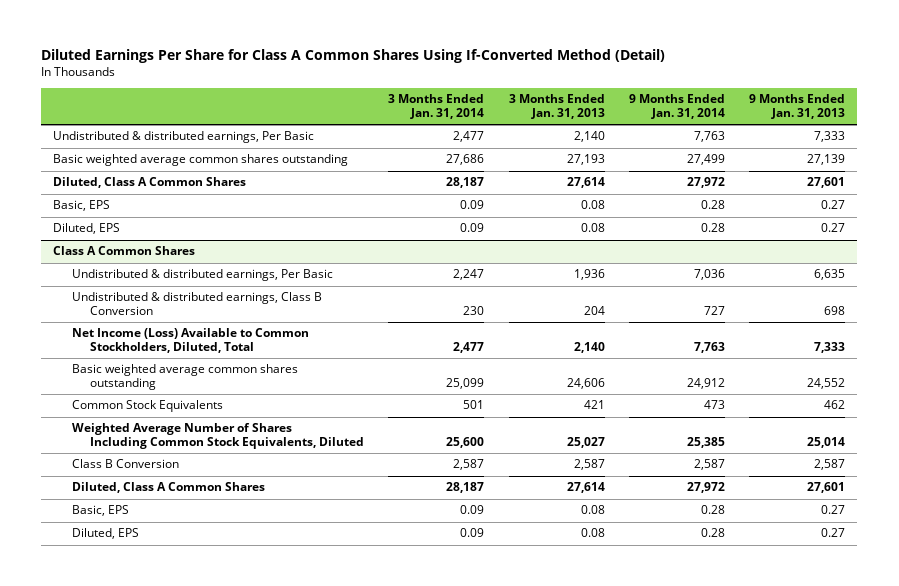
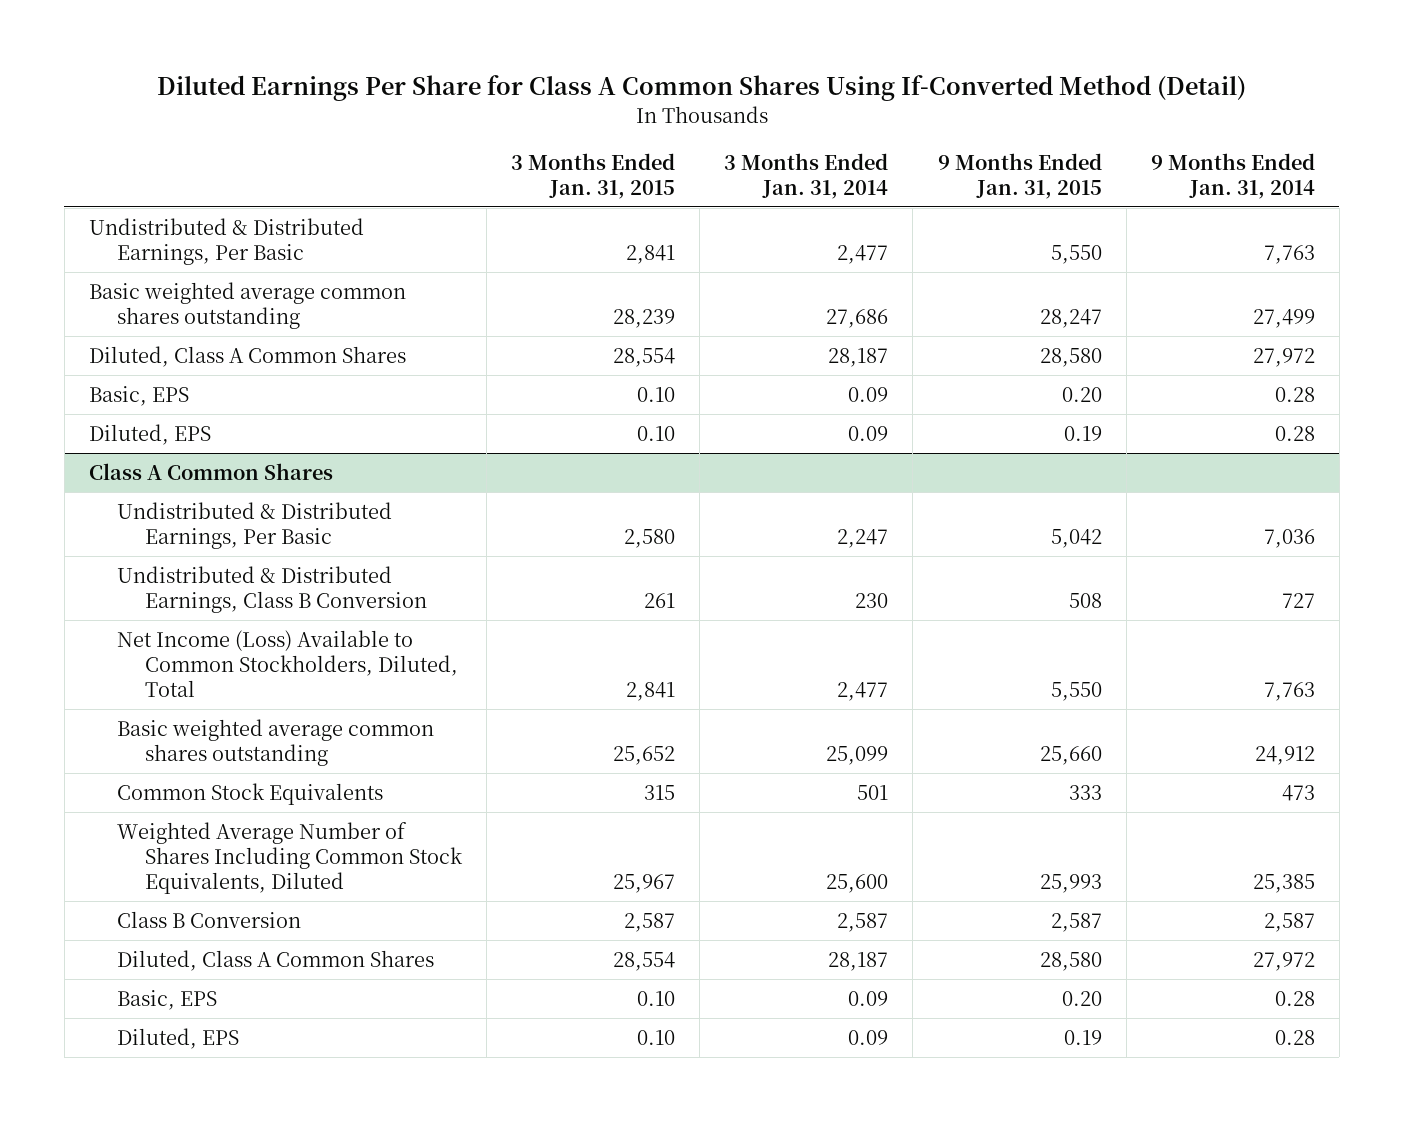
[508,94,605,120] 3 Months Ended Jan. 31, 2013 -> none
[749,94,846,120] 9 Months Ended Jan. 31, 2013 -> none
none -> [511,152,676,199] 3 Months Ended Jan. 31, 2015
none -> [937,152,1102,199] 9 Months Ended Jan. 31, 2015
[53,131,315,144] Undistributed & distributed earnings, Per Basic -> [88,217,364,265] Undistributed & Distributed Earnings, Per Basic
[71,269,333,282] Undistributed & distributed earnings, Per Basic -> [116,501,392,549] Undistributed & Distributed Earnings, Per Basic
[71,292,322,316] Undistributed & distributed earnings, Class B Conversion -> [116,565,427,613] Undistributed & Distributed Earnings, Class B Conversion

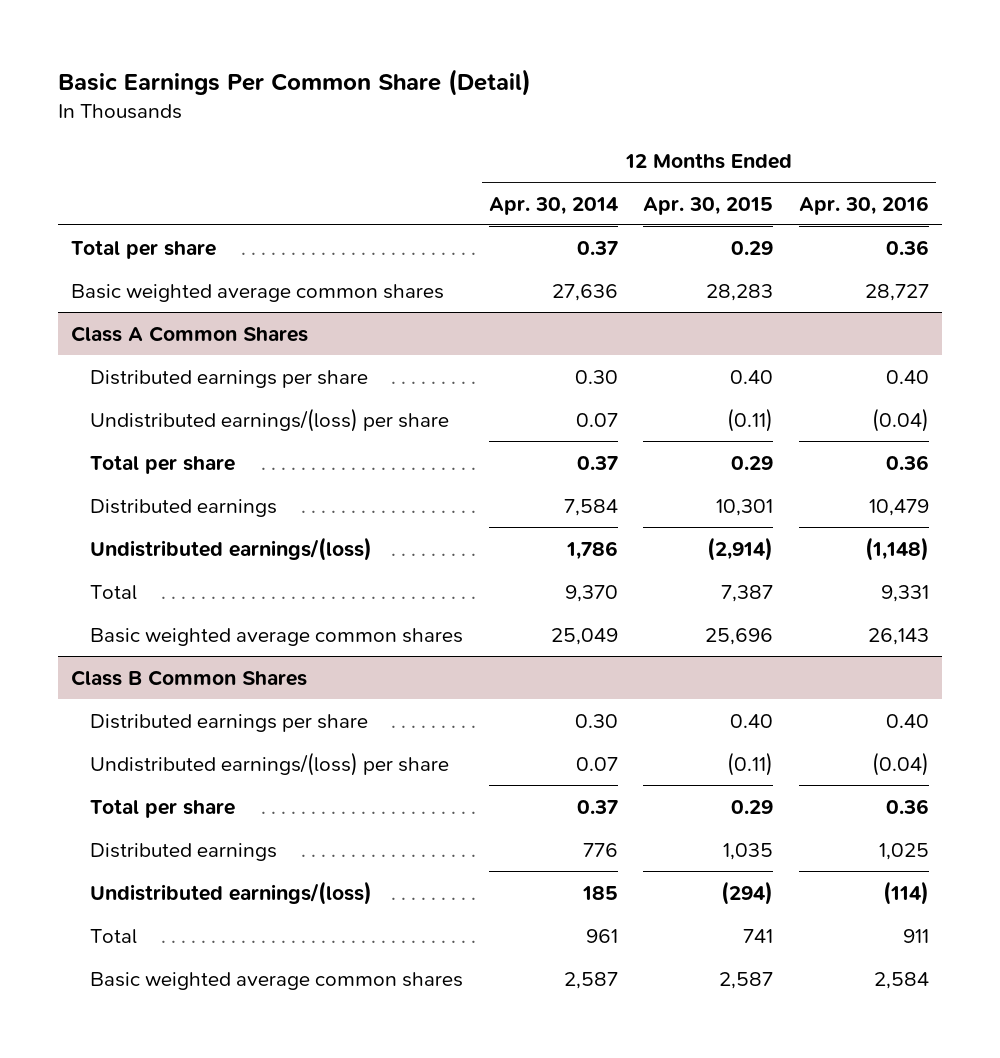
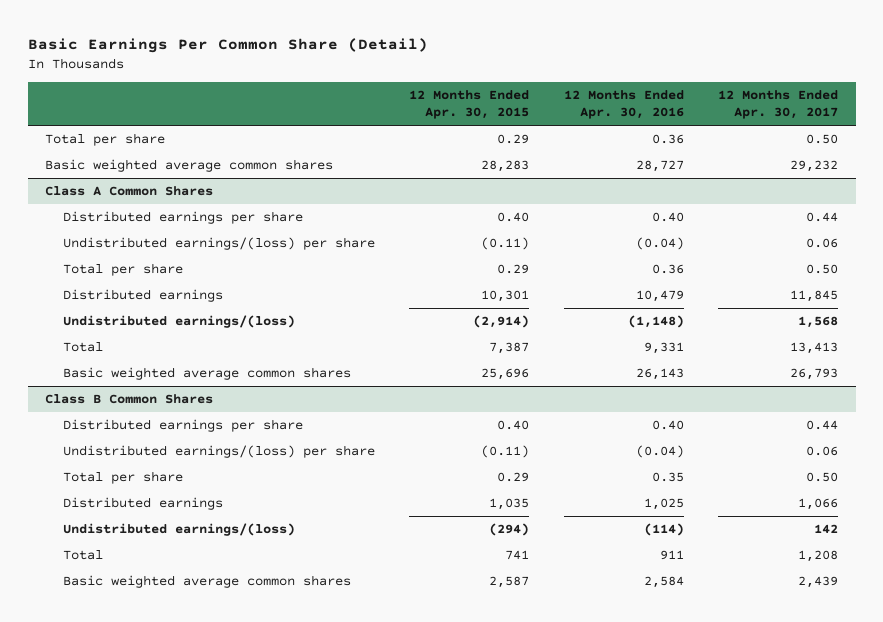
[488,196,618,215] Apr. 30, 2014 -> none
none -> [718,90,839,120] 12 Months Ended Apr. 30, 2017
[886,798,930,814] 0.36 -> [651,471,684,482] 0.35

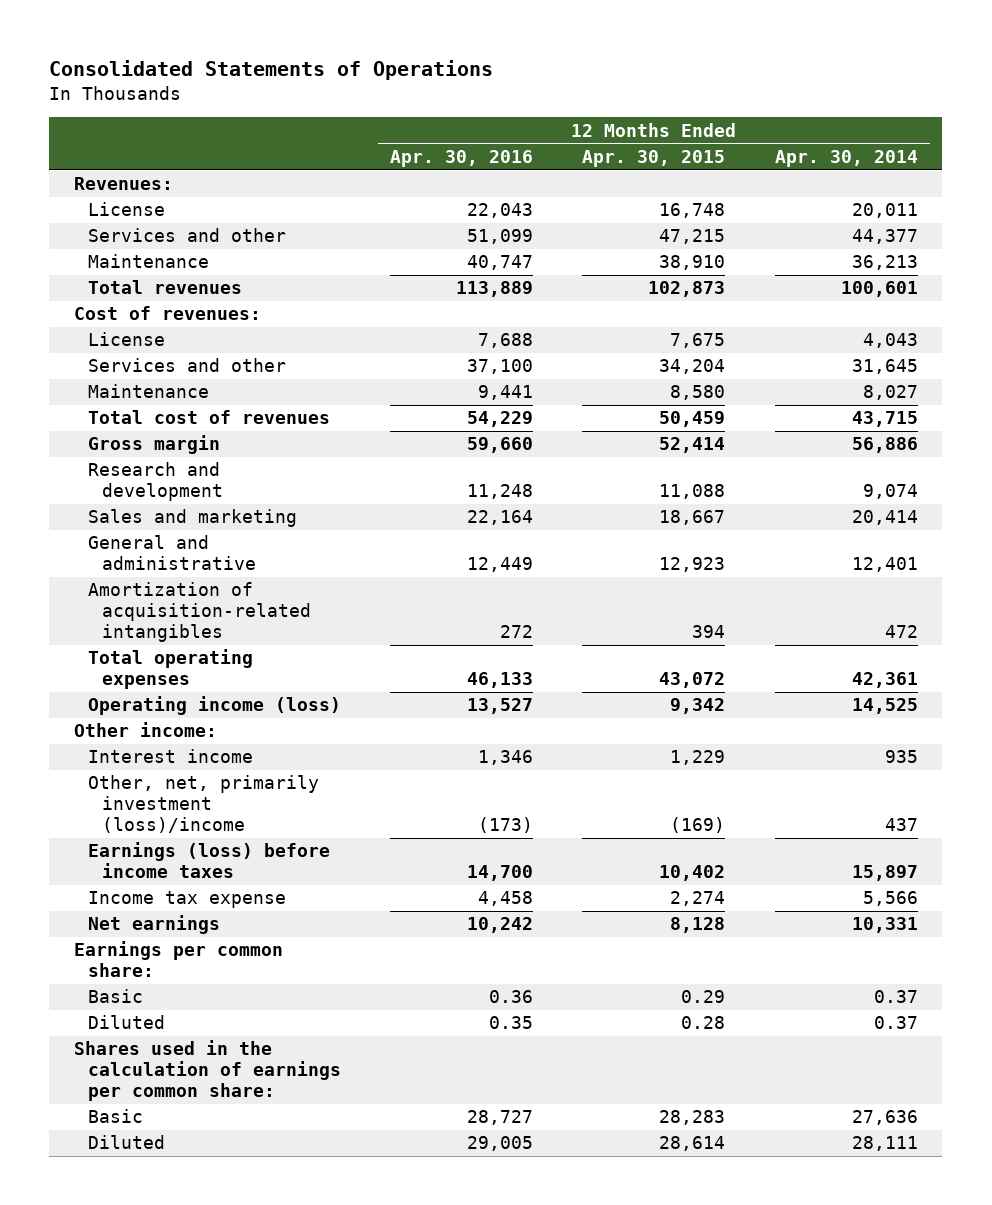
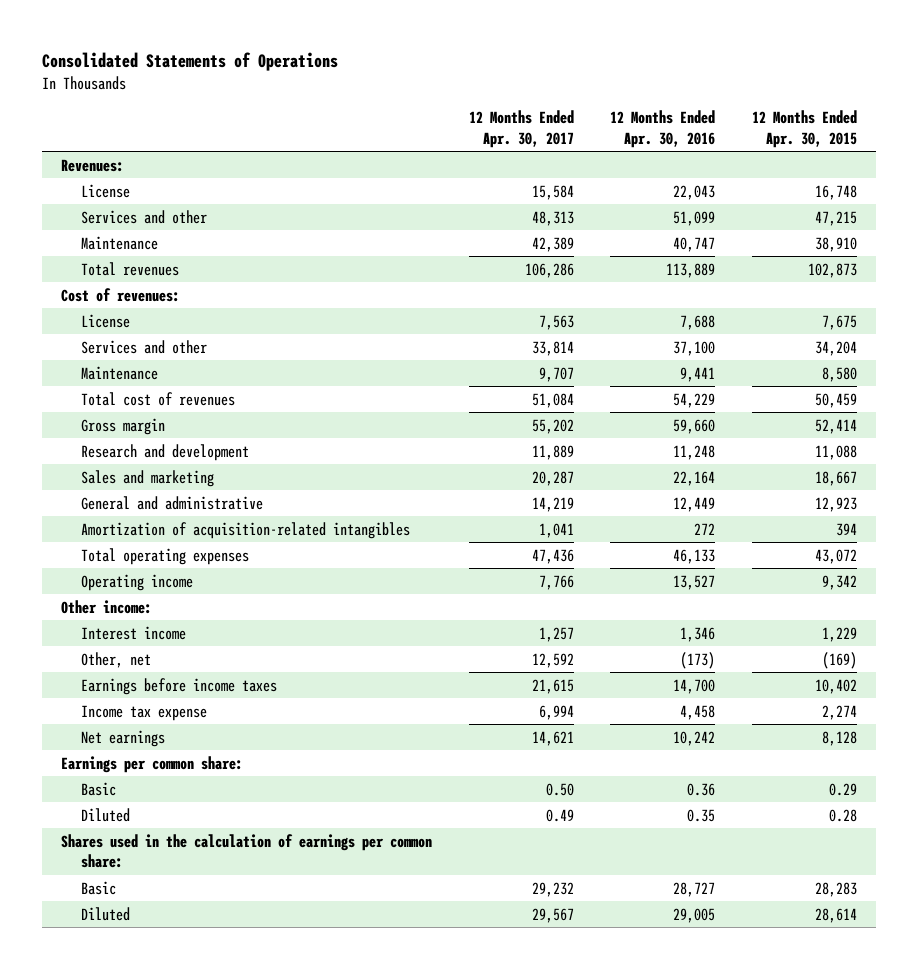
[774,149,918,167] Apr. 30, 2014 -> none
none -> [468,110,574,148] 12 Months Ended Apr. 30, 2017
[87,696,341,716] Operating income (loss) -> [80,573,193,591] Operating income
[87,775,319,833] Other, net, primarily investment (loss)/income -> [80,651,151,668] Other, net
[87,842,330,879] Earnings (loss) before income taxes -> [80,677,277,695] Earnings before income taxes

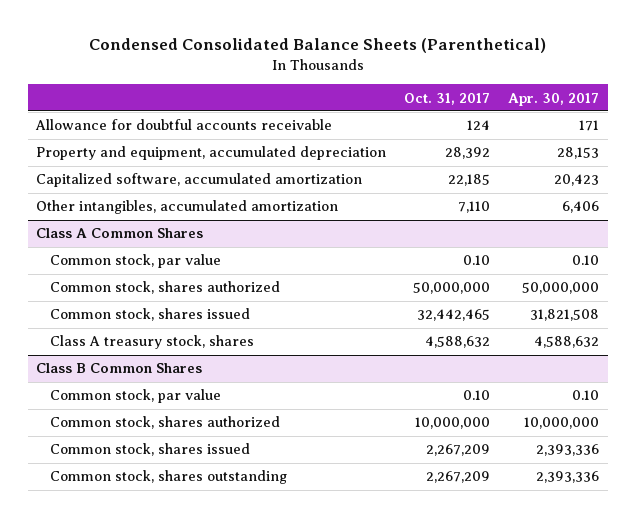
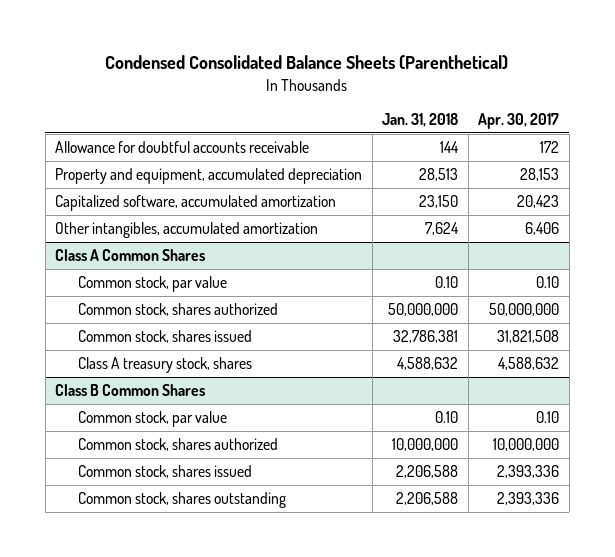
[404,92,491,105] Oct. 31, 2017 -> none
none -> [382,113,459,128] Jan. 31, 2018
[579,120,600,132] 171 -> [540,141,560,154] 172

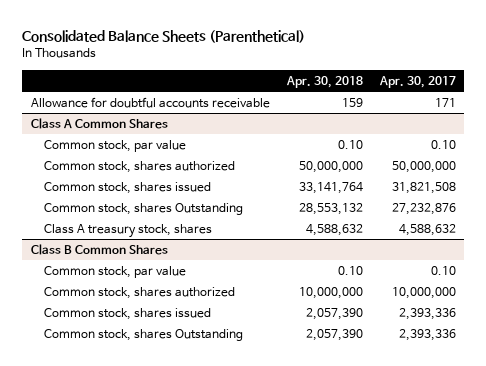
[105,55,509,71] Condensed Consolidated Balance Sheets (Parenthetical) -> [22,30,306,44] Consolidated Balance Sheets (Parenthetical)
[382,113,459,128] Jan. 31, 2018 -> none
none -> [285,75,363,88] Apr. 30, 2018
[55,168,363,185] Property and equipment, accumulated depreciation -> none
[55,195,337,212] Capitalized software, accumulated amortization -> none
[55,222,319,239] Other intangibles, accumulated amortization -> none
[540,141,560,154] 172 -> [434,98,456,108] 171
none -> [43,203,243,216] Common stock, shares Outstanding
[77,492,286,509] Common stock, shares outstanding -> [43,329,243,342] Common stock, shares Outstanding

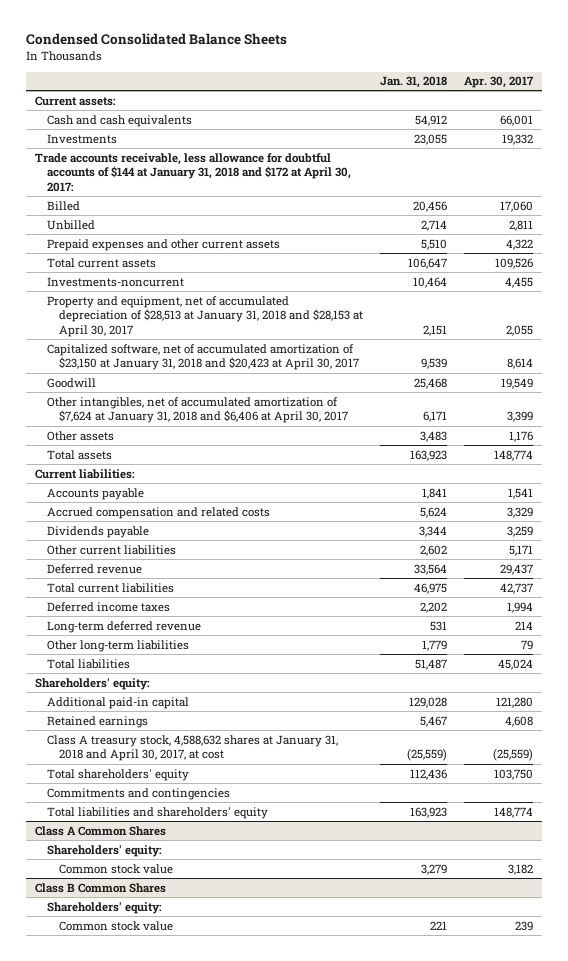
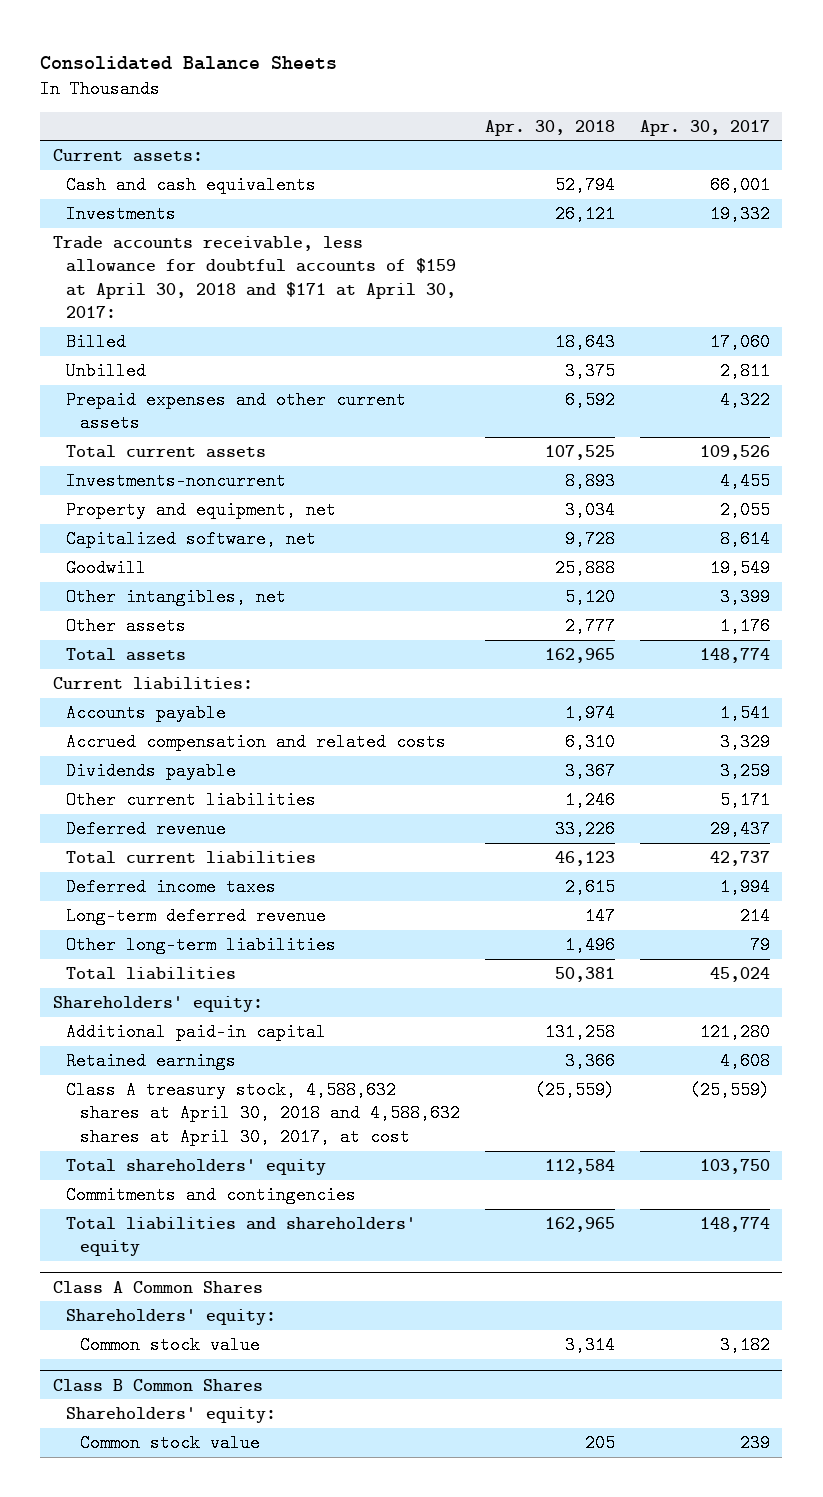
[26,33,288,46] Condensed Consolidated Balance Sheets -> [40,55,338,70] Consolidated Balance Sheets
[380,76,448,89] Jan. 31, 2018 -> none
none -> [484,119,615,136] Apr. 30, 2018
[34,152,351,193] Trade accounts receivable, less allowance for doubtful accounts of $144 at January 31, 2018 and $172 at April 30, 2017: -> [52,235,457,319] Trade accounts receivable, less allowance for doubtful accounts of $159 at April 30, 2018 and $171 at April 30, 2017:
[46,295,363,338] Property and equipment, net of accumulated depreciation of $28,513 at January 31, 2018 and $28,153 at April 30, 2017 -> [66,500,337,519] Property and equipment, net
[46,343,359,371] Capitalized software, net of accumulated amortization of $23,150 at January 31, 2018 and $20,423 at April 30, 2017 -> [66,529,317,548] Capitalized software, net
[46,396,348,424] Other intangibles, net of accumulated amortization of $7,624 at January 31, 2018 and $6,406 at April 30, 2017 -> [66,587,287,606] Other intangibles, net
[46,734,338,762] Class A treasury stock, 4,588,632 shares at January 31, 2018 and April 30, 2017, at cost -> [66,1080,460,1146] Class A treasury stock, 4,588,632 shares at April 30, 2018 and 4,588,632 shares at April 30, 2017, at cost

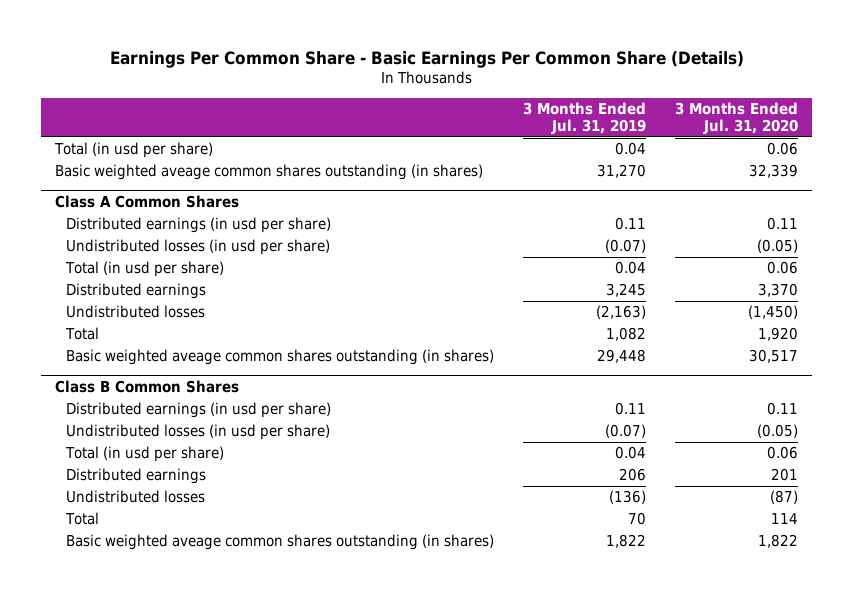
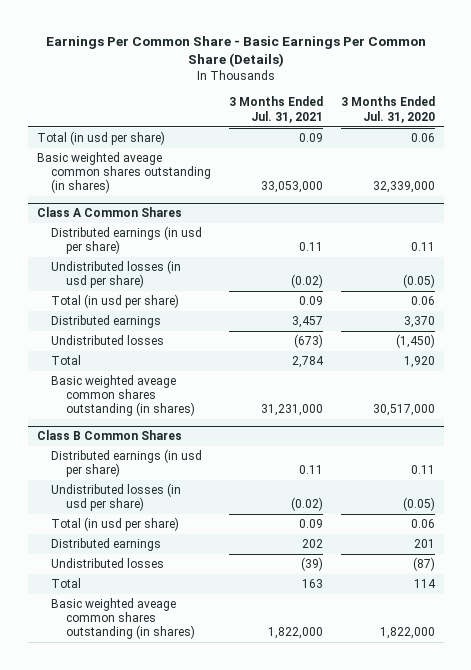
[523,101,647,135] 3 Months Ended Jul. 31, 2019 -> none
none -> [229,96,324,123] 3 Months Ended Jul. 31, 2021
[748,164,798,179] 32,339 -> [372,181,435,194] 32,339,000
[748,349,798,364] 30,517 -> [372,404,435,417] 30,517,000
[757,534,798,549] 1,822 -> [379,627,435,640] 1,822,000

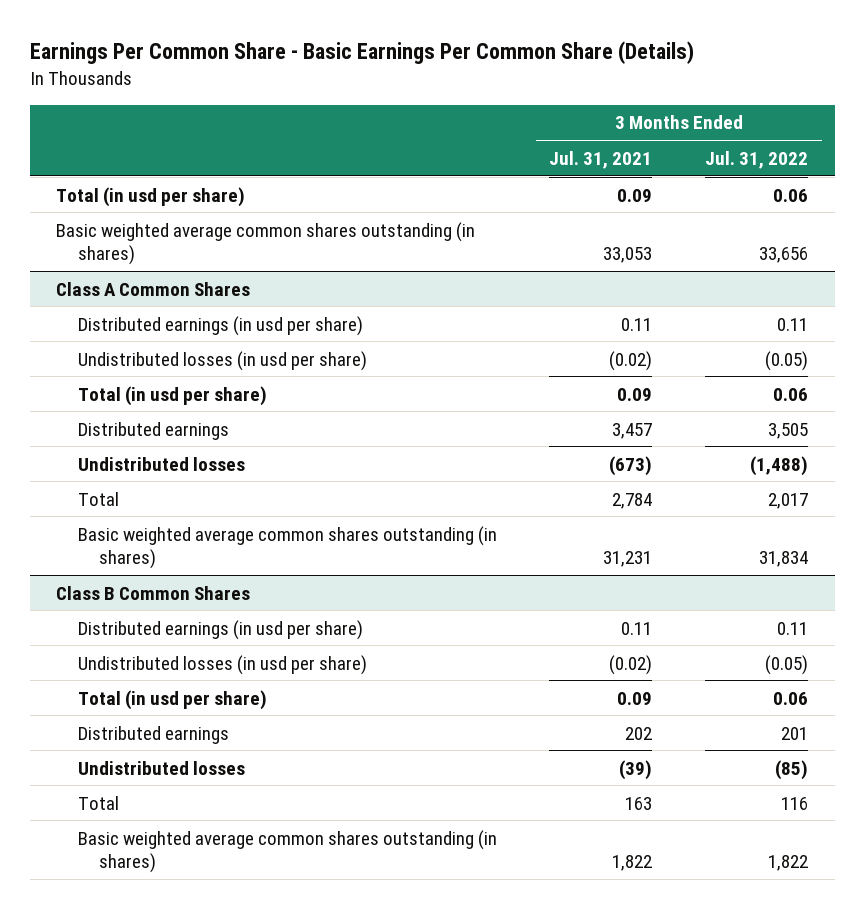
[340,96,435,123] 3 Months Ended Jul. 31, 2020 -> none
none -> [705,150,809,169] Jul. 31, 2022
[36,152,212,194] Basic weighted aveage common shares outstanding (in shares) -> [56,221,476,265] Basic weighted average common shares outstanding (in shares)
[261,181,324,194] 33,053,000 -> [603,246,653,263] 33,053
[51,375,196,417] Basic weighted aveage common shares outstanding (in shares) -> [77,525,497,569] Basic weighted average common shares outstanding (in shares)
[261,404,324,417] 31,231,000 -> [603,550,653,567] 31,231
[51,598,196,640] Basic weighted aveage common shares outstanding (in shares) -> [77,829,497,873] Basic weighted average common shares outstanding (in shares)
[268,627,324,640] 1,822,000 -> [612,854,653,871] 1,822

